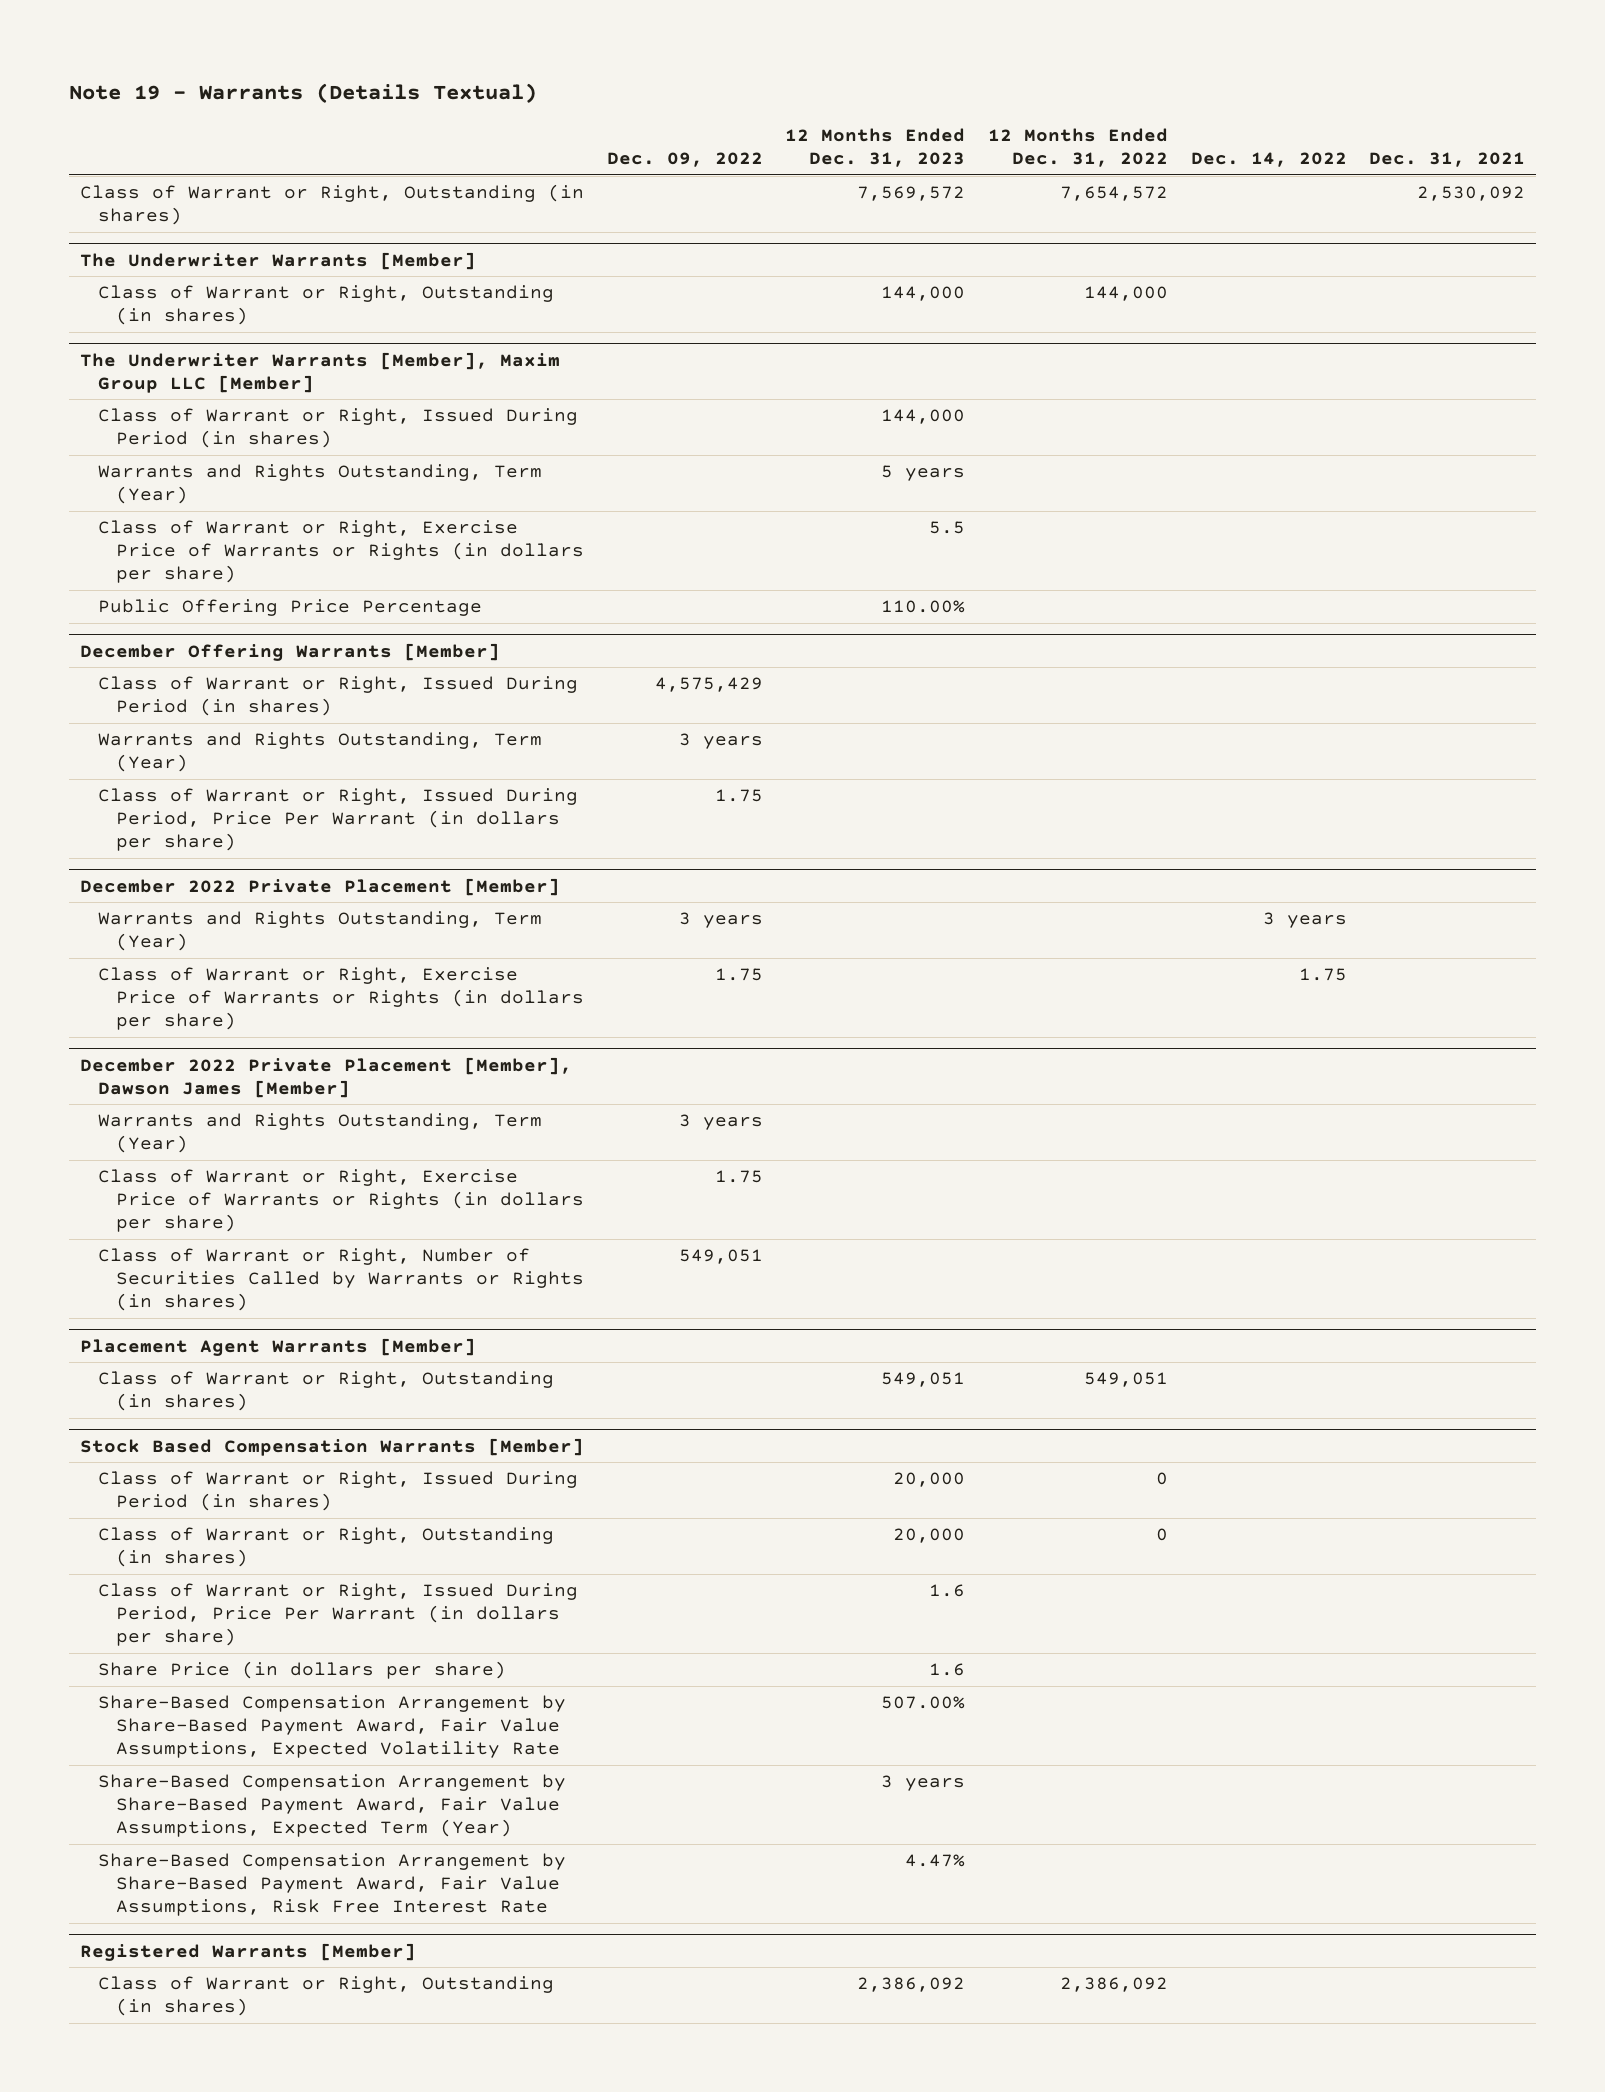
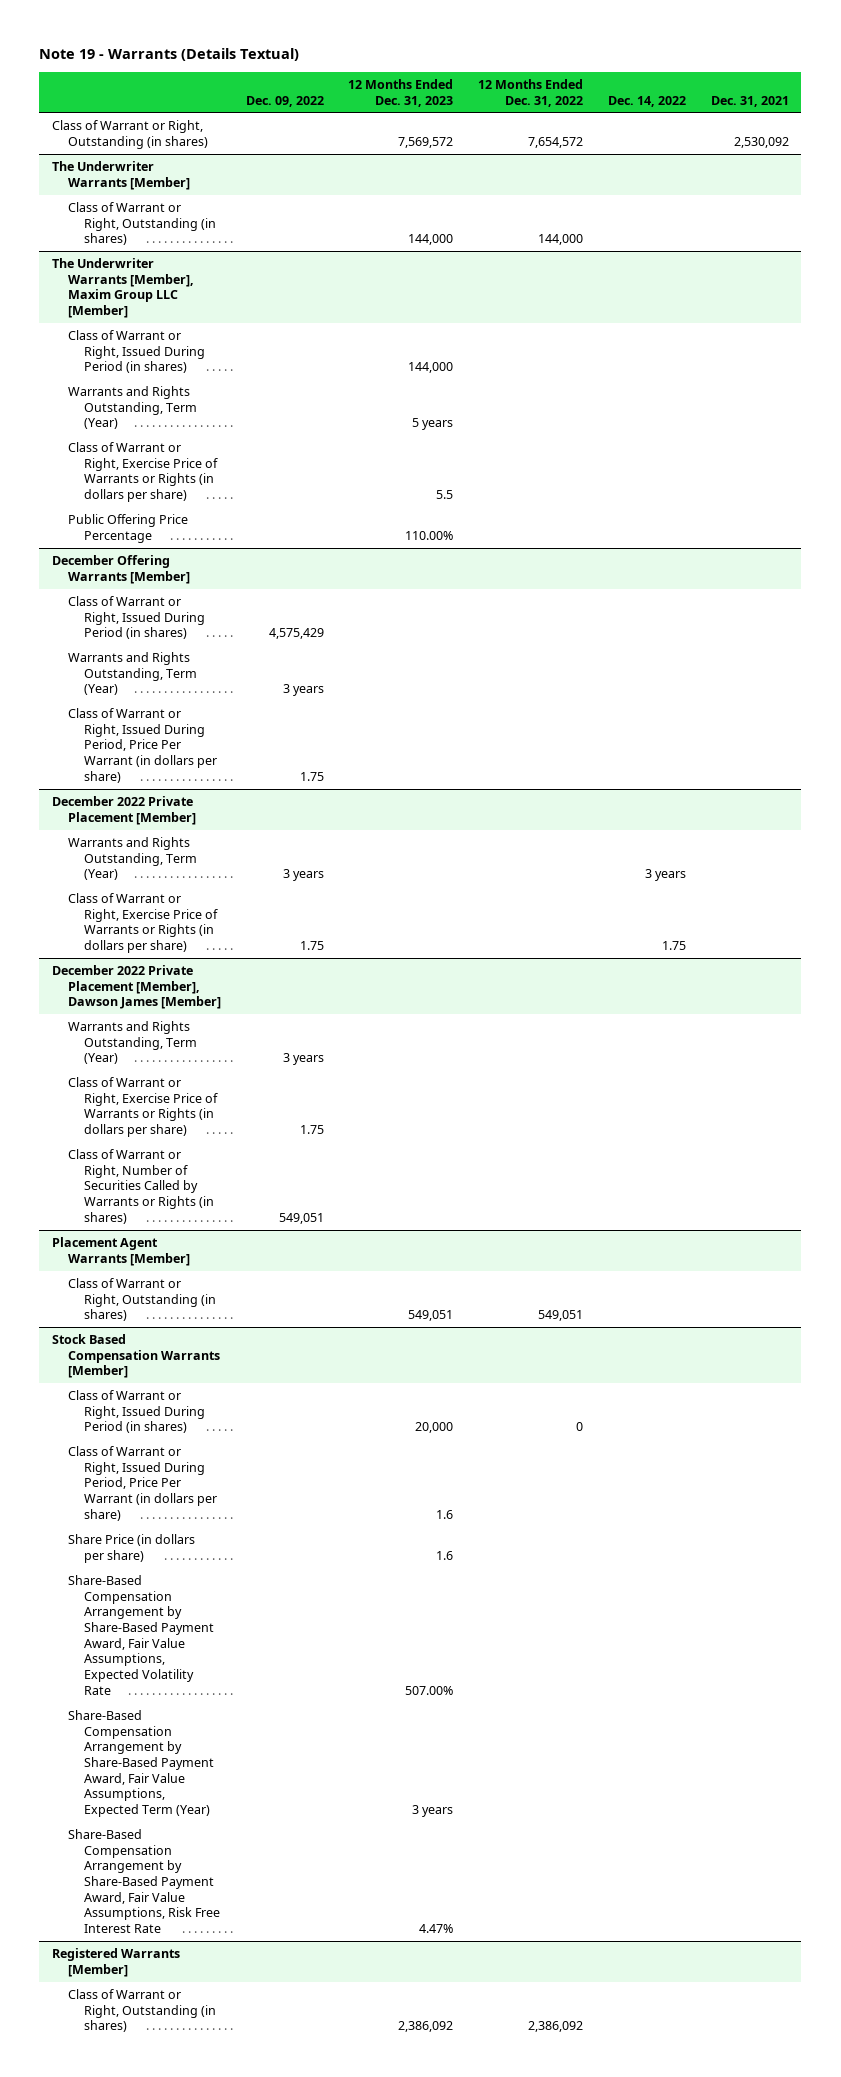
[98,1527,555,1568] Class of Warrant or Right, Outstanding (in shares) -> none

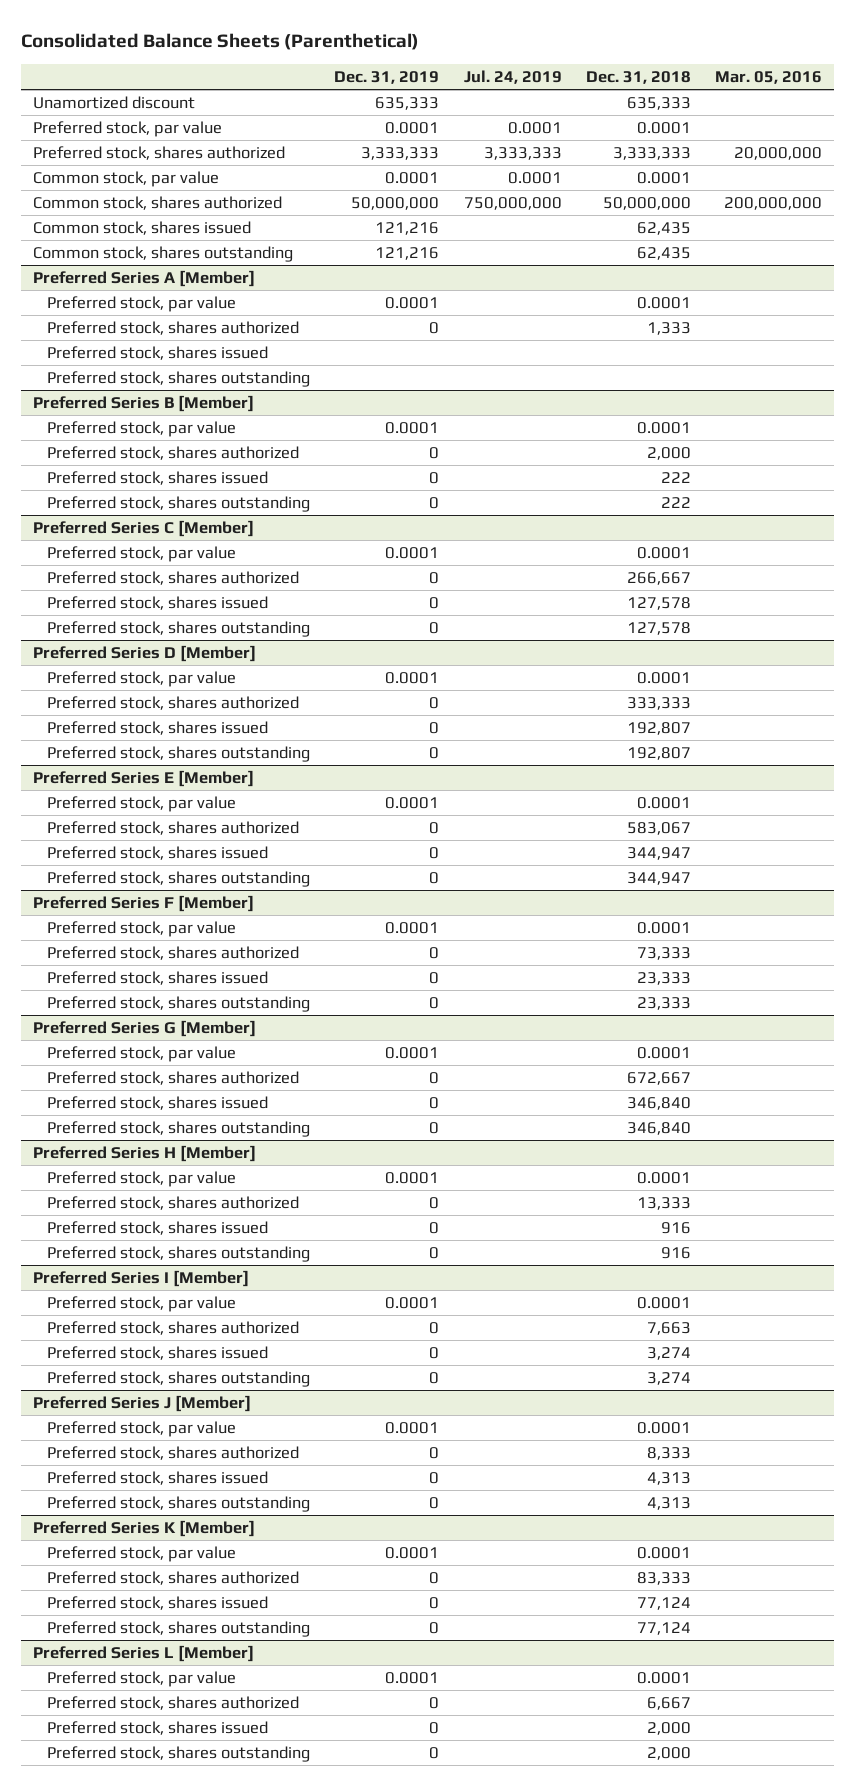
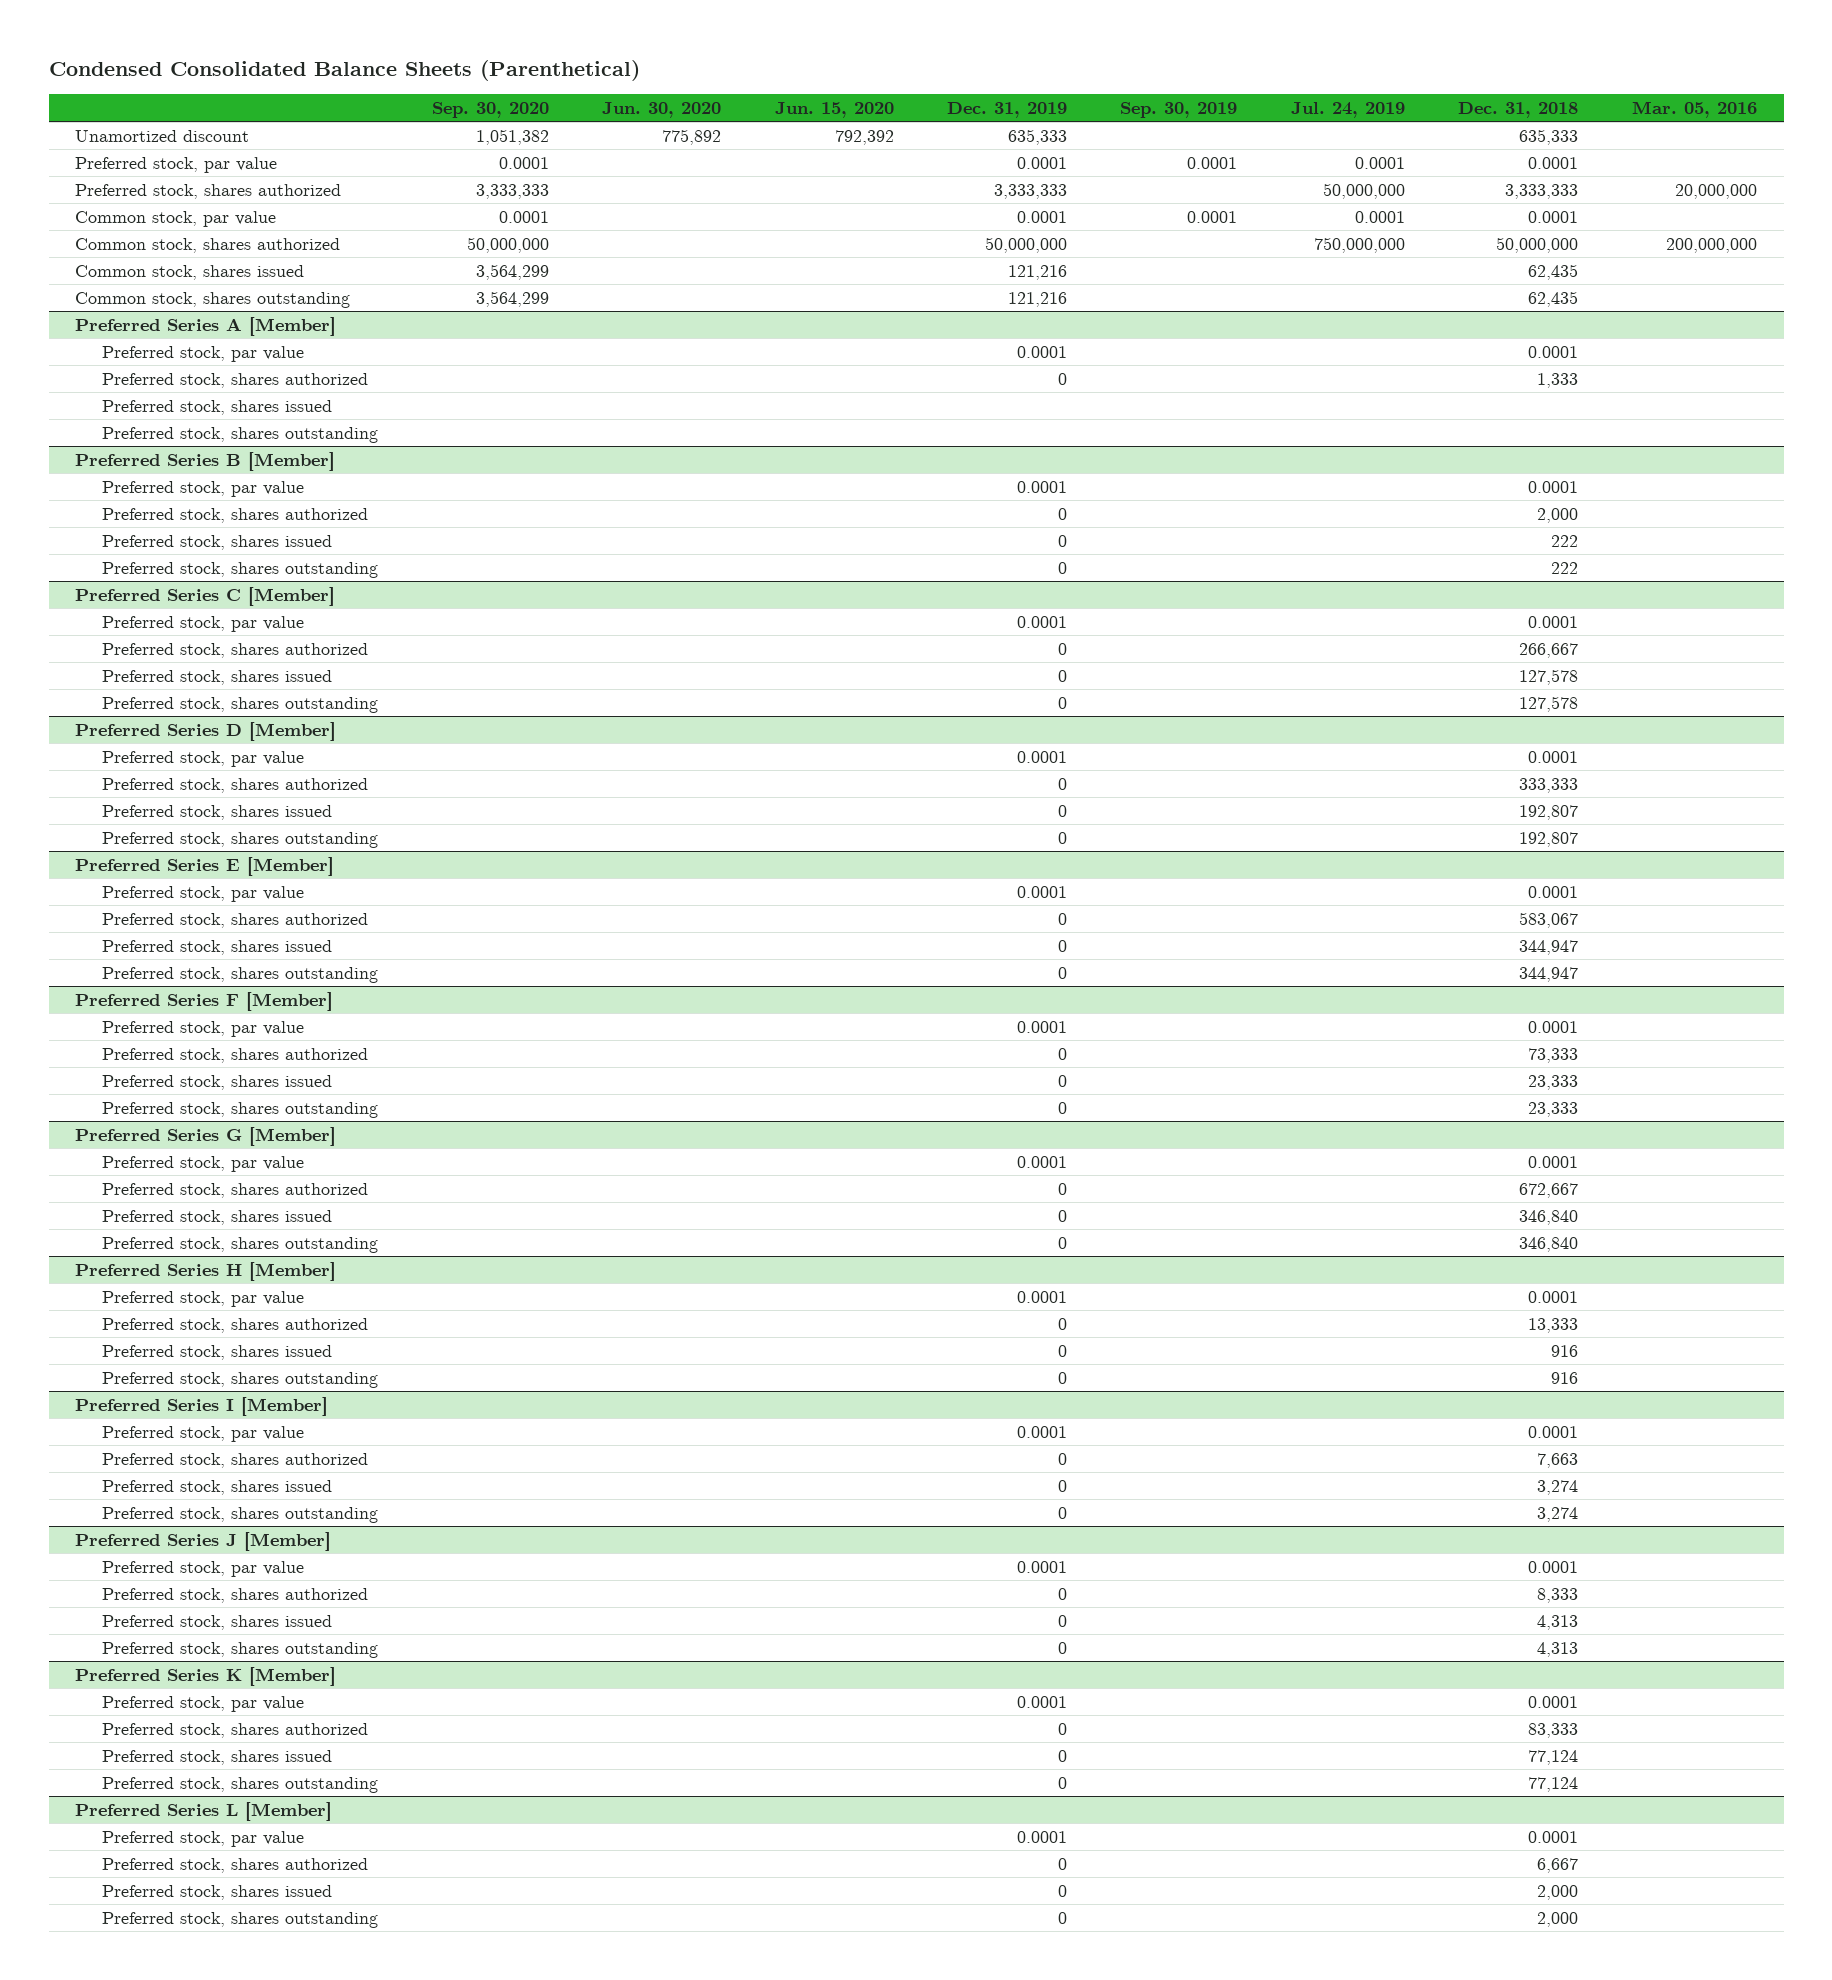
[21,33,420,51] Consolidated Balance Sheets (Parenthetical) -> [48,60,640,82] Condensed Consolidated Balance Sheets (Parenthetical)
none -> [431,102,549,119] Sep. 30, 2020
none -> [602,102,722,119] Jun. 30, 2020
none -> [774,102,894,119] Jun. 15, 2020
none -> [1120,102,1238,119] Sep. 30, 2019
[483,147,562,161] 3,333,333 -> [1322,182,1405,199] 50,000,000

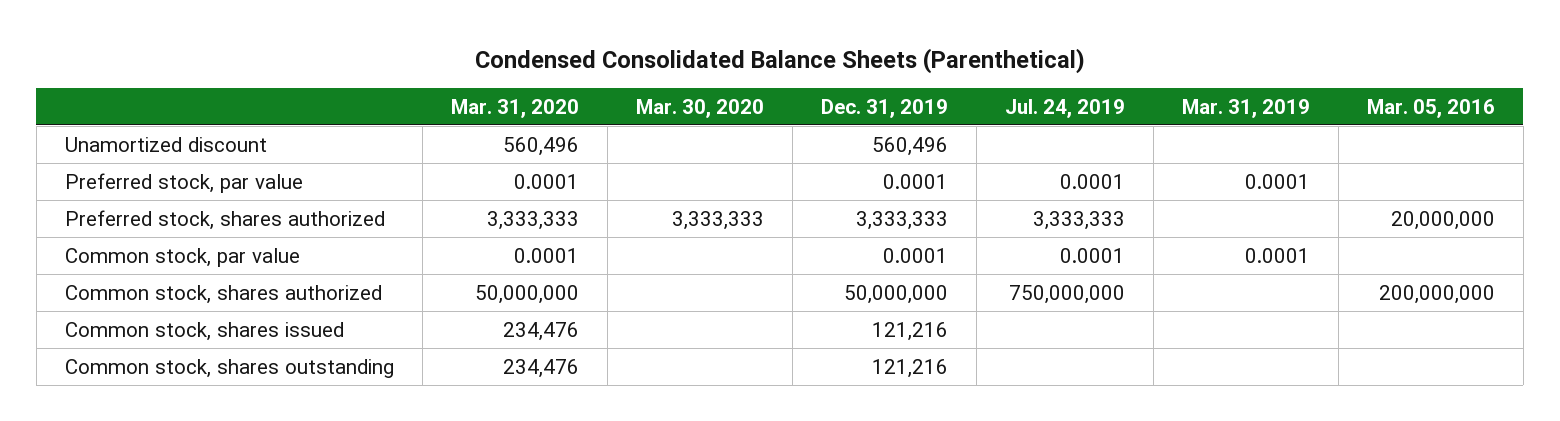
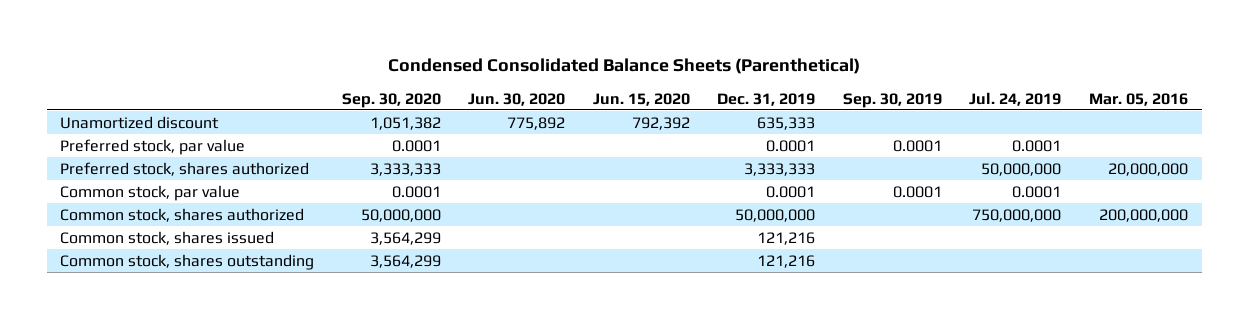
[450,98,579,118] Mar. 31, 2020 -> none
[635,98,764,118] Mar. 30, 2020 -> none
[1181,98,1310,118] Mar. 31, 2019 -> none
none -> [341,92,441,108] Sep. 30, 2020
none -> [468,92,566,106] Jun. 30, 2020
none -> [592,92,690,106] Jun. 15, 2020
none -> [842,92,942,108] Sep. 30, 2019
[871,136,948,156] 560,496 -> [757,116,816,130] 635,333
[1032,210,1125,230] 3,333,333 -> [981,162,1062,176] 50,000,000

